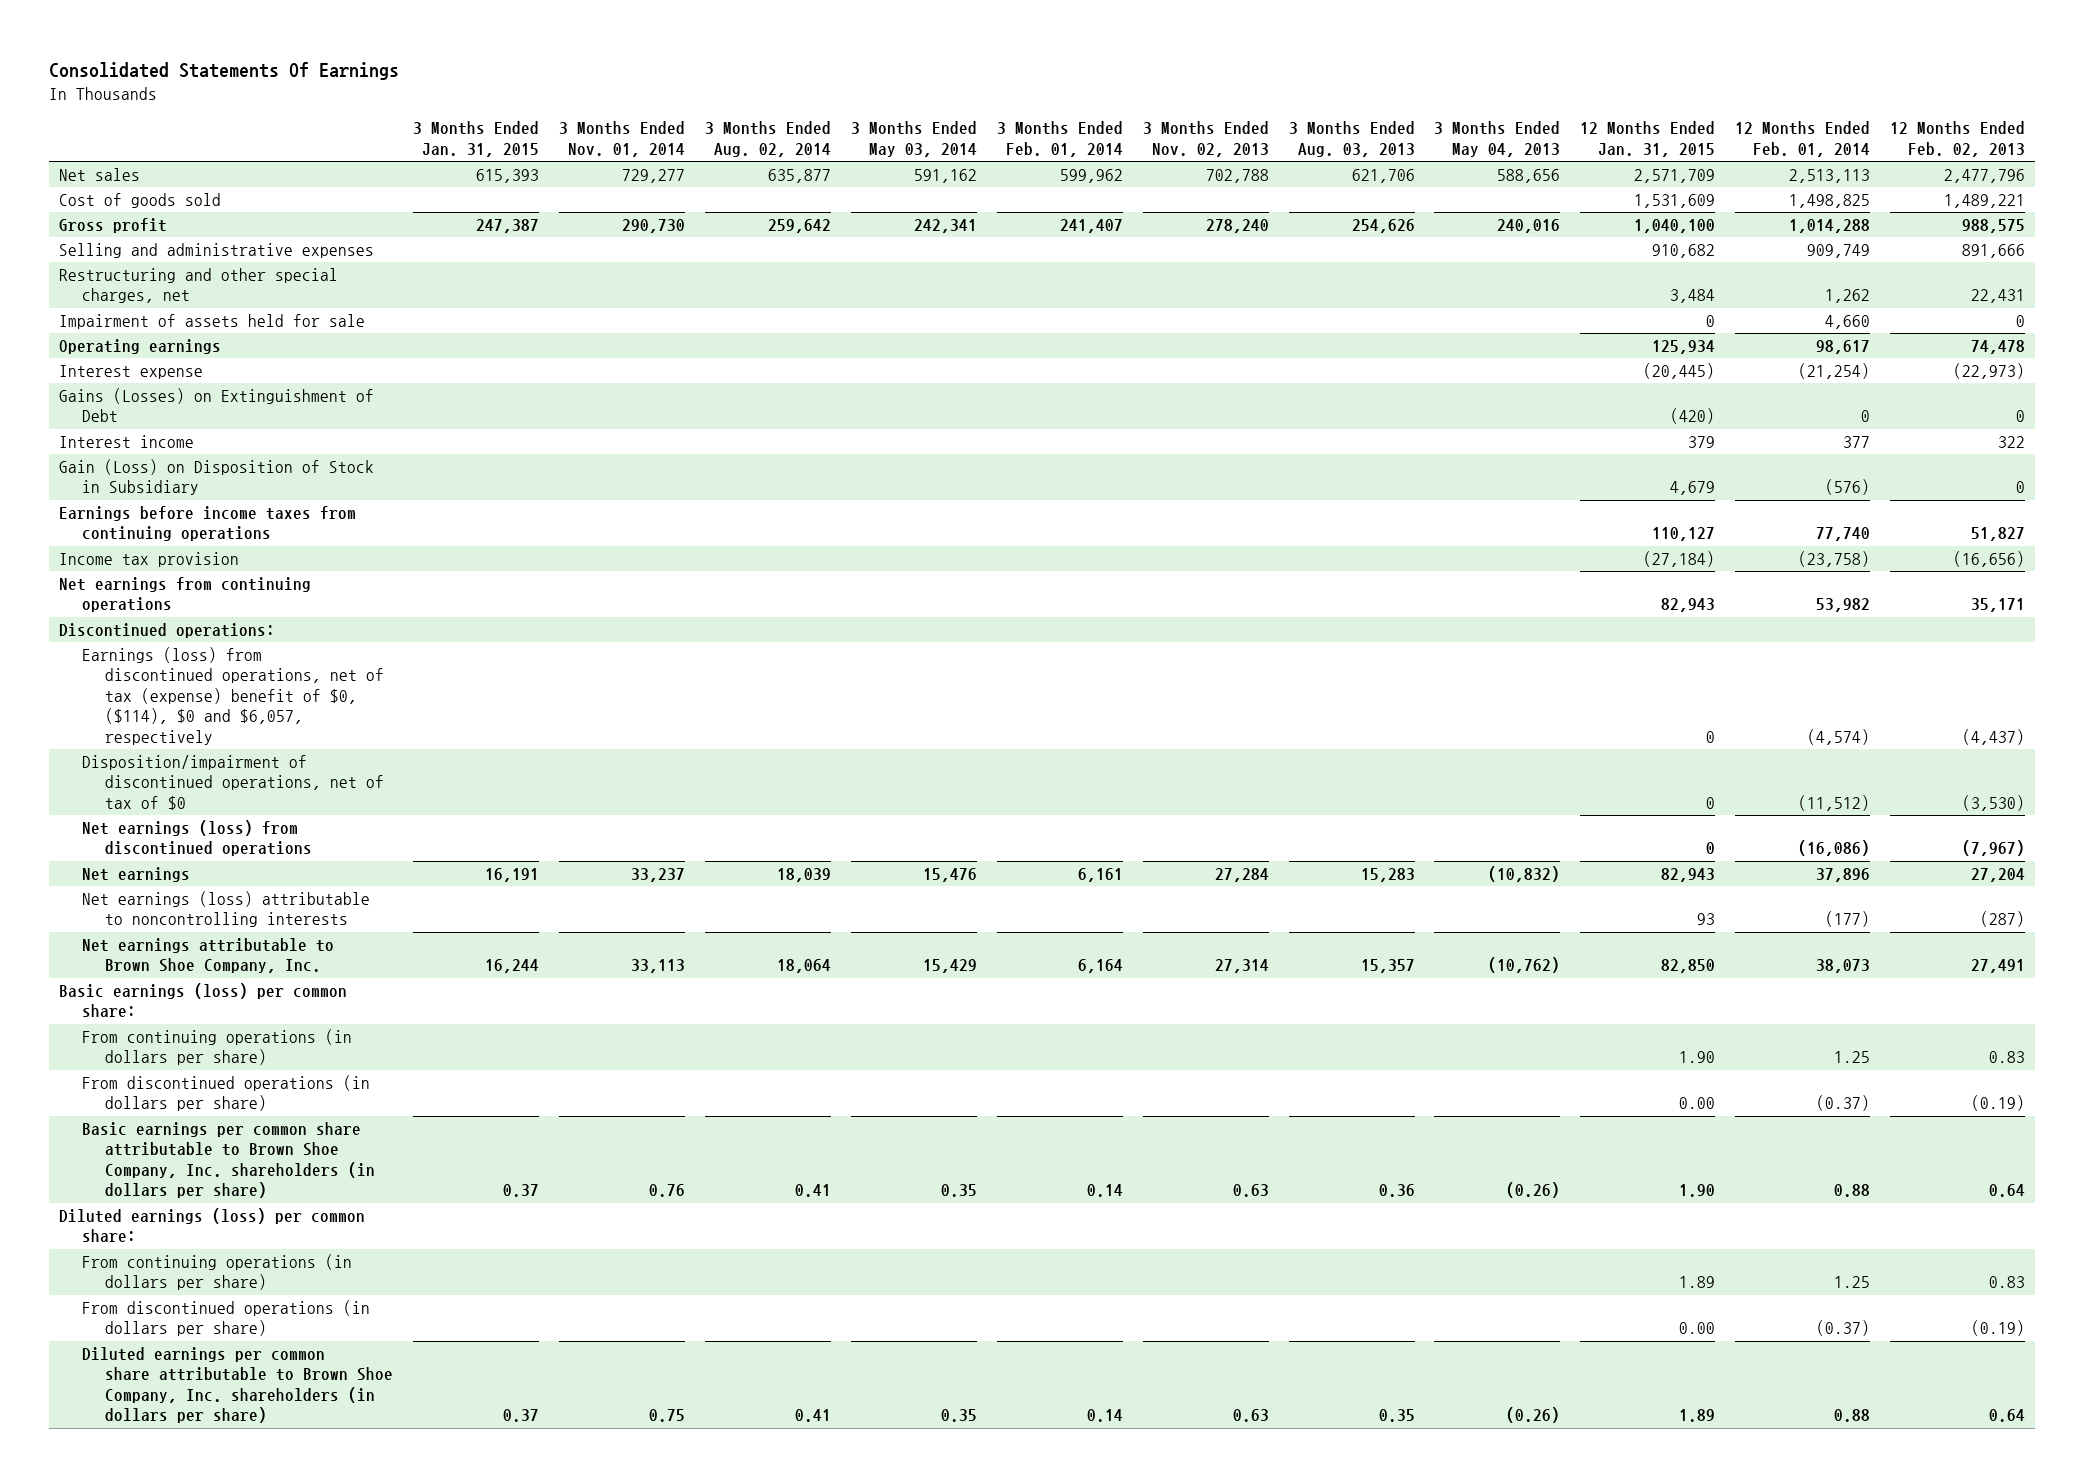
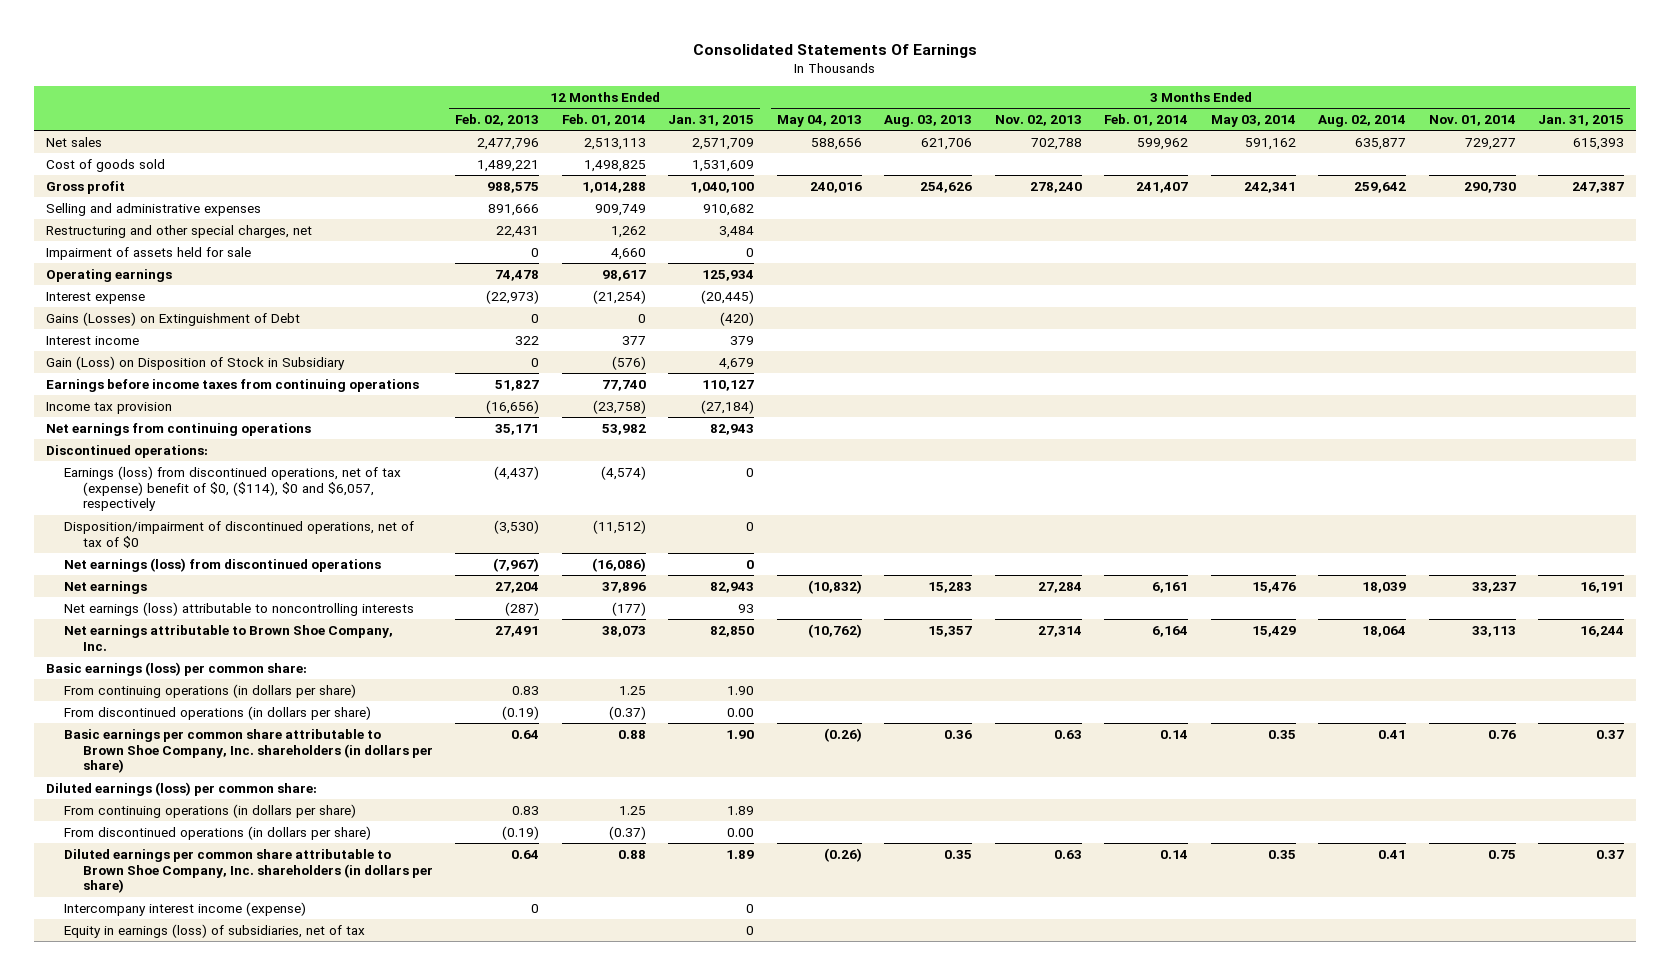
none -> [64,901,307,916] Intercompany interest income (expense)
none -> [64,923,366,938] Equity in earnings (loss) of subsidiaries, net of tax

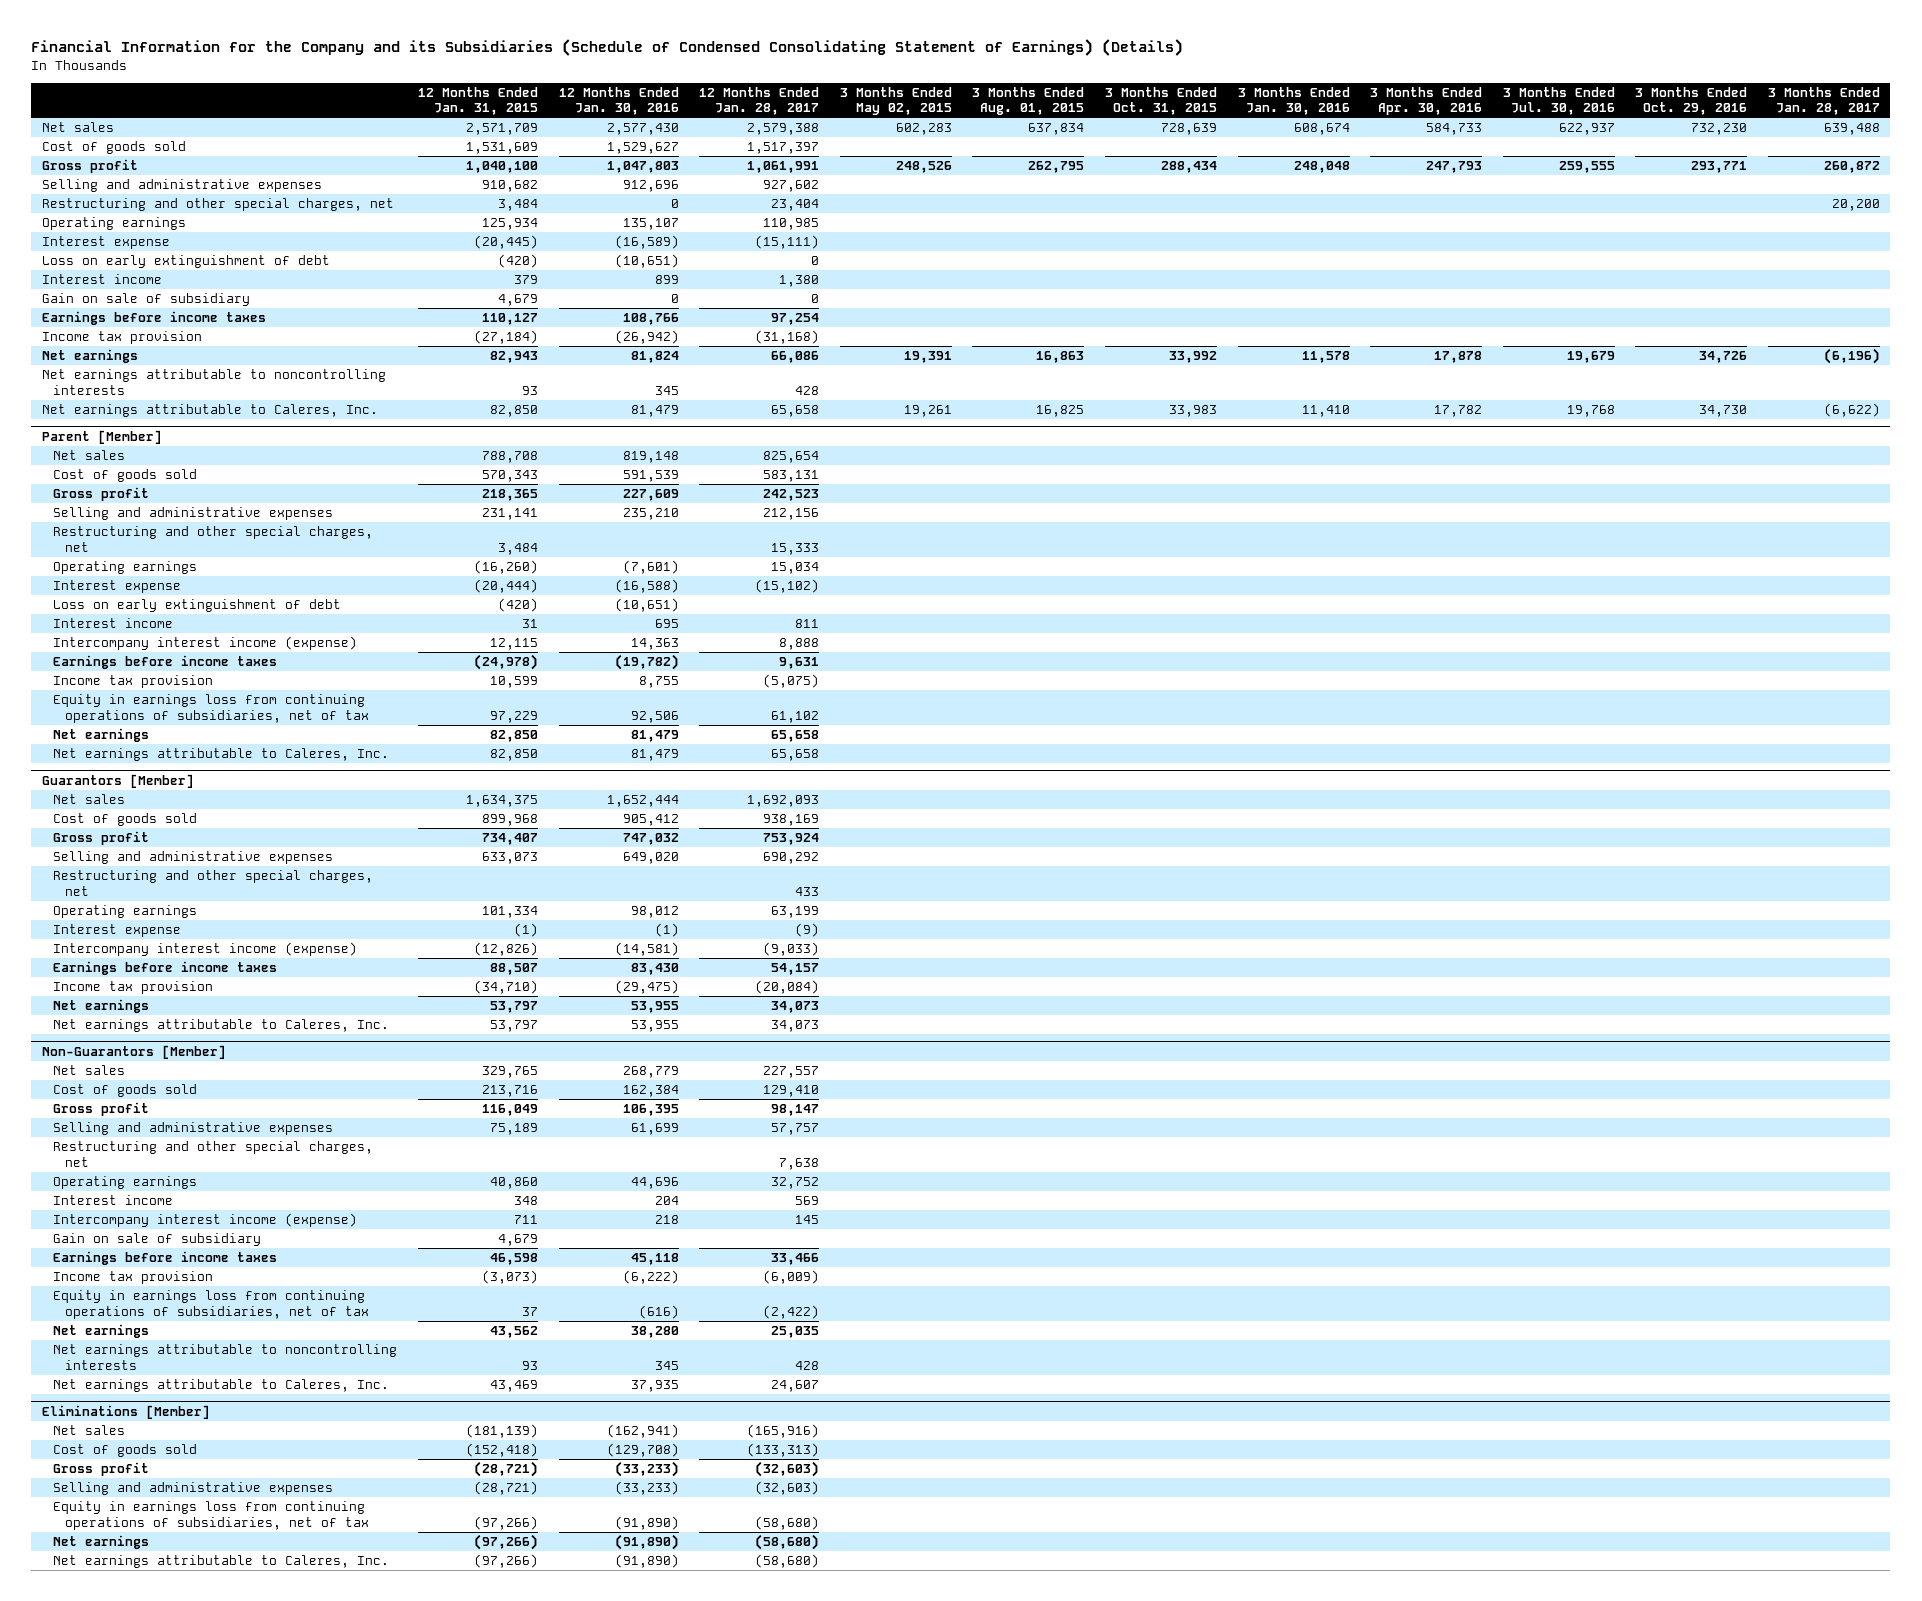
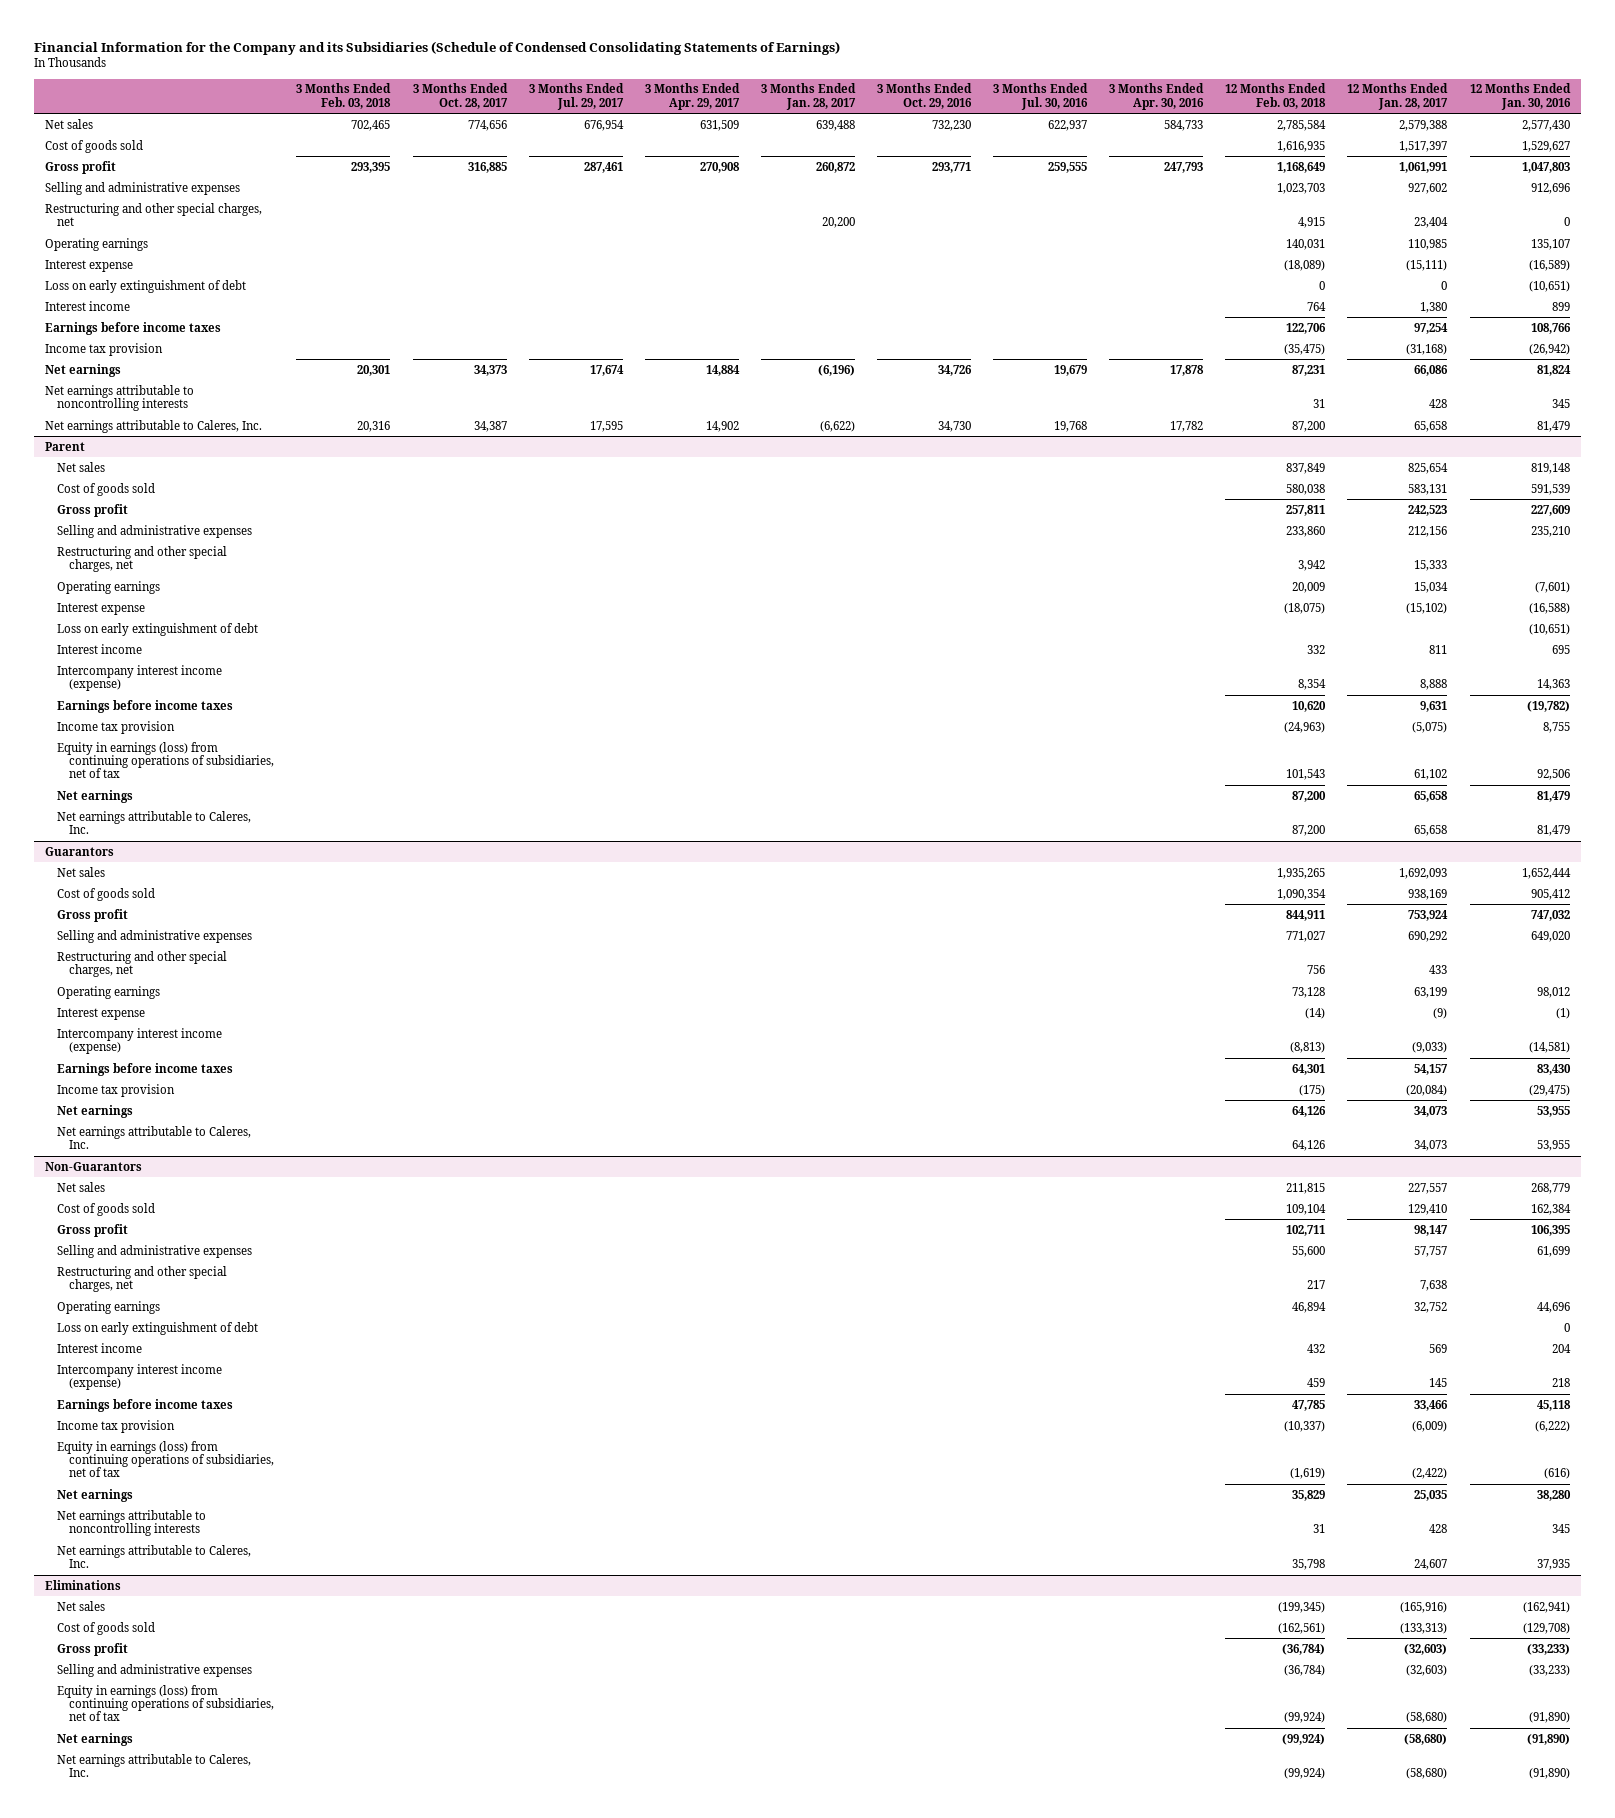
[31,38,1184,56] Financial Information for the Company and its Subsidiaries (Schedule of Condensed Consolidating Statement of Earnings) (Details) -> [34,40,841,55] Financial Information for the Company and its Subsidiaries (Schedule of Condensed Consolidating Statements of Earnings)
[418,86,539,116] 12 Months Ended Jan. 31, 2015 -> none
[839,86,952,116] 3 Months Ended May 02, 2015 -> none
[972,86,1085,116] 3 Months Ended Aug. 01, 2015 -> none
[1105,86,1218,116] 3 Months Ended Oct. 31, 2015 -> none
[1237,86,1350,116] 3 Months Ended Jan. 30, 2016 -> none
none -> [296,83,392,109] 3 Months Ended Feb. 03, 2018
none -> [412,83,508,109] 3 Months Ended Oct. 28, 2017
none -> [528,83,624,110] 3 Months Ended Jul. 29, 2017
none -> [644,83,740,110] 3 Months Ended Apr. 29, 2017
none -> [1225,83,1327,109] 12 Months Ended Feb. 03, 2018
[41,293,250,307] Gain on sale of subsidiary -> none
[41,429,162,444] Parent [Member] -> [45,441,86,451] Parent
[53,694,370,723] Equity in earnings loss from continuing operations of subsidiaries, net of tax -> [57,741,275,778] Equity in earnings (loss) from continuing operations of subsidiaries, net of tax
[41,773,194,788] Guarantors [Member] -> [45,846,115,856] Guarantors
[41,1044,226,1059] Non-Guarantors [Member] -> [45,1161,143,1171] Non-Guarantors
none -> [57,1321,259,1335] Loss on early extinguishment of debt
[53,1233,262,1247] Gain on sale of subsidiary -> none
[53,1290,370,1319] Equity in earnings loss from continuing operations of subsidiaries, net of tax -> [57,1440,275,1477] Equity in earnings (loss) from continuing operations of subsidiaries, net of tax
[41,1404,210,1419] Eliminations [Member] -> [45,1579,122,1590] Eliminations
[53,1501,370,1530] Equity in earnings loss from continuing operations of subsidiaries, net of tax -> [57,1684,275,1721] Equity in earnings (loss) from continuing operations of subsidiaries, net of tax

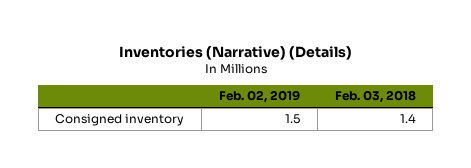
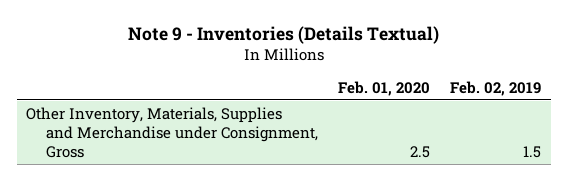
[118,45,352,60] Inventories (Narrative) (Details) -> [127,25,439,44] Note 9 - Inventories (Details Textual)
[334,90,416,104] Feb. 03, 2018 -> none
none -> [337,81,430,97] Feb. 01, 2020
[55,114,185,127] Consigned inventory -> [26,106,318,159] Other Inventory, Materials, Supplies and Merchandise under Consignment, Gross

